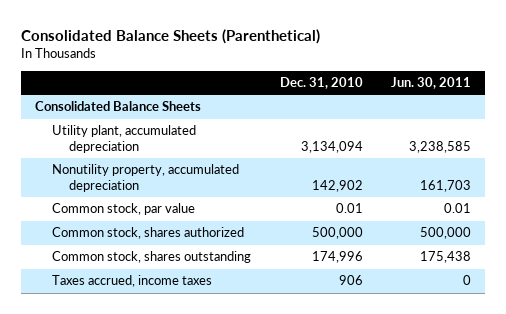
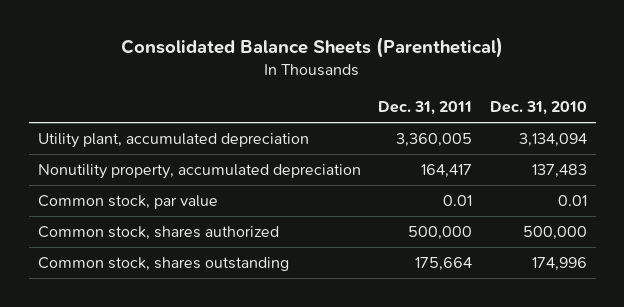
[390,77,471,90] Jun. 30, 2011 -> none
none -> [378,100,473,115] Dec. 31, 2011
[35,101,202,112] Consolidated Balance Sheets -> none
[311,179,363,192] 142,902 -> [531,164,587,179] 137,483
[52,275,213,288] Taxes accrued, income taxes -> none

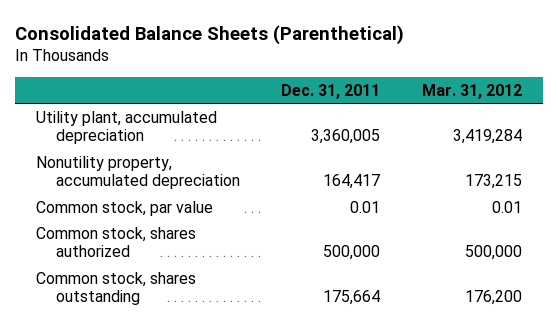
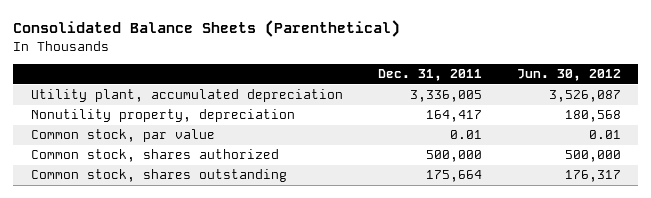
[421,83,522,99] Mar. 31, 2012 -> none
none -> [516,69,621,82] Jun. 30, 2012
[311,129,381,145] 3,360,005 -> [409,90,482,103] 3,336,005
[35,155,240,190] Nonutility property, accumulated depreciation -> [30,109,295,123] Nonutility property, depreciation

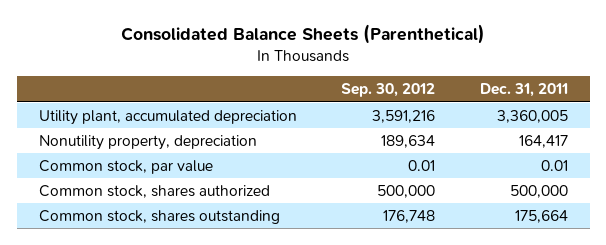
[516,69,621,82] Jun. 30, 2012 -> none
none -> [341,83,436,98] Sep. 30, 2012
[409,90,482,103] 3,336,005 -> [496,109,568,123] 3,360,005

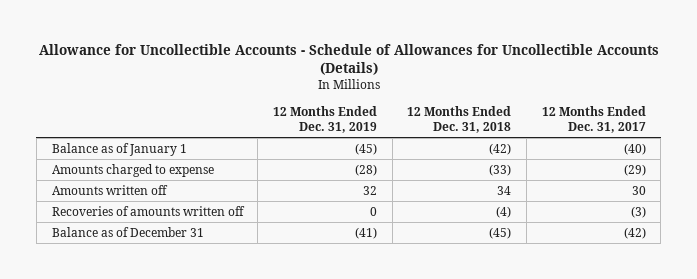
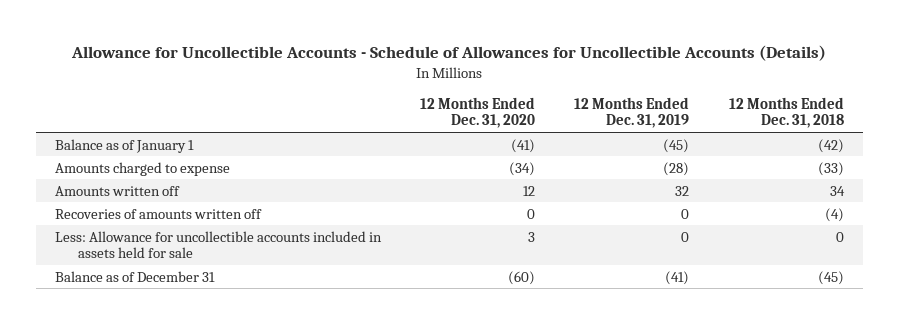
[541,105,646,133] 12 Months Ended Dec. 31, 2017 -> none
none -> [420,96,536,129] 12 Months Ended Dec. 31, 2020
none -> [55,230,383,259] Less: Allowance for uncollectible accounts included in assets held for sale

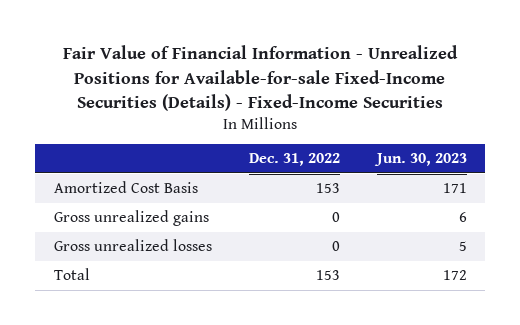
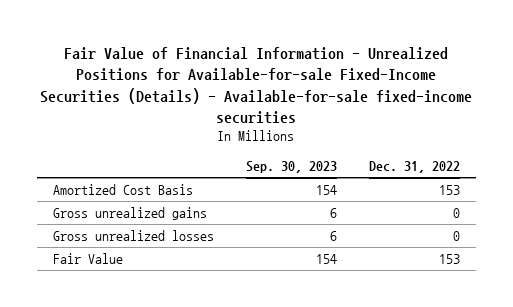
[63,45,459,111] Fair Value of Financial Information - Unrealized Positions for Available-for-sale Fixed-Income Securities (Details) - Fixed-Income Securities -> [40,47,473,124] Fair Value of Financial Information - Unrealized Positions for Available-for-sale Fixed-Income Securities (Details) - Available-for-sale fixed-income securities
[373,153,467,167] Jun. 30, 2023 -> none
none -> [245,161,337,174] Sep. 30, 2023
[53,268,90,281] Total -> [52,252,123,264] Fair Value

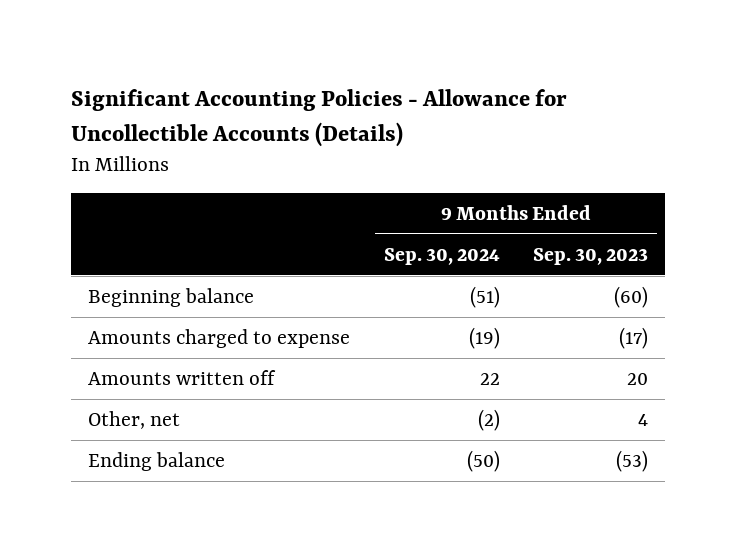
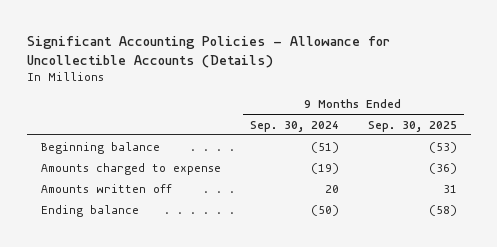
[533,247,649,265] Sep. 30, 2023 -> none
none -> [367,120,457,132] Sep. 30, 2025
[88,410,181,429] Other, net -> none
[479,372,500,385] 22 -> [324,184,339,193] 20

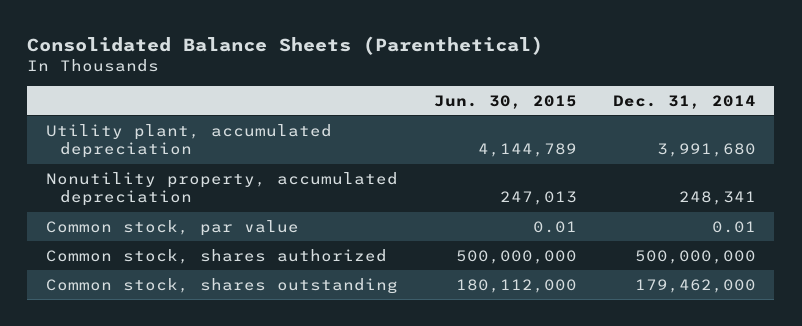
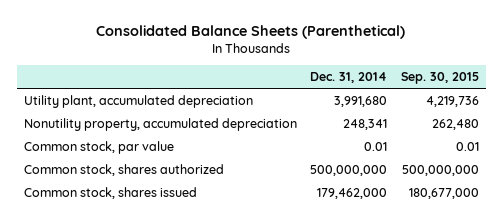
[433,94,577,109] Jun. 30, 2015 -> none
none -> [401,72,480,85] Sep. 30, 2015
[45,277,398,294] Common stock, shares outstanding -> [23,187,197,200] Common stock, shares issued

